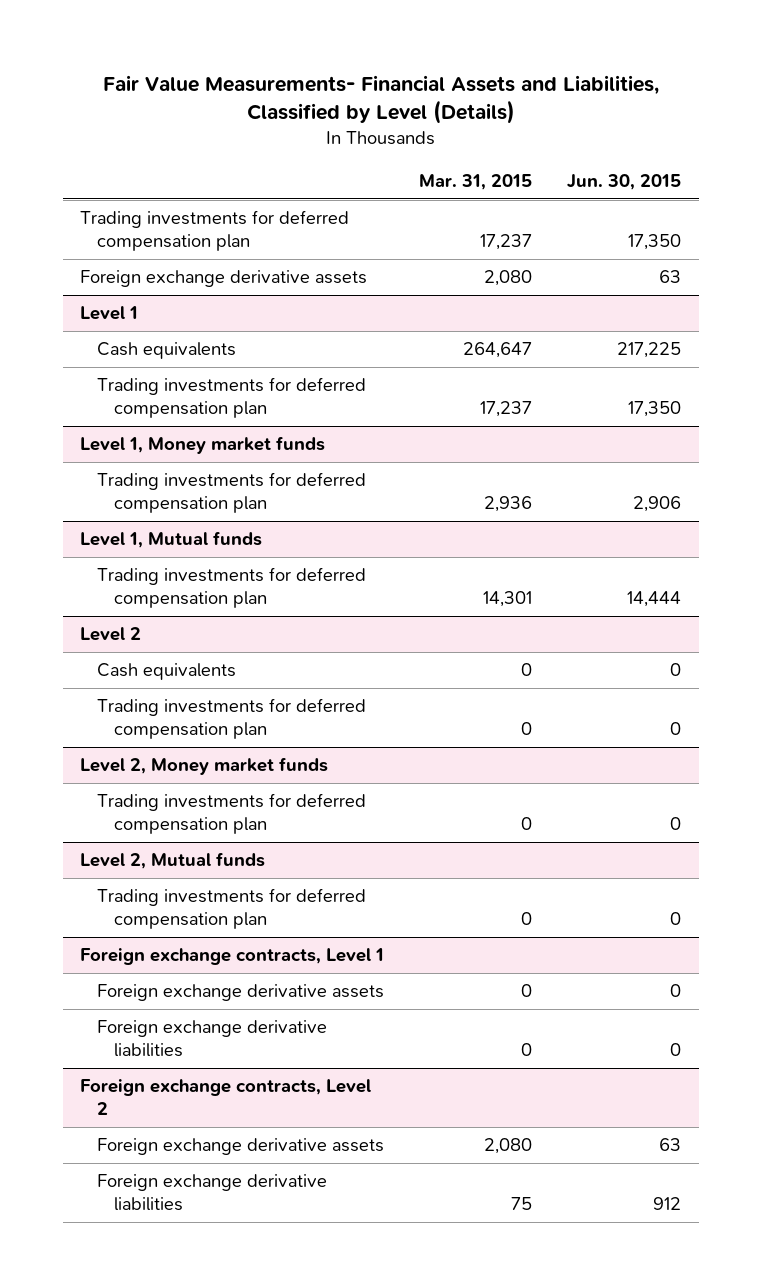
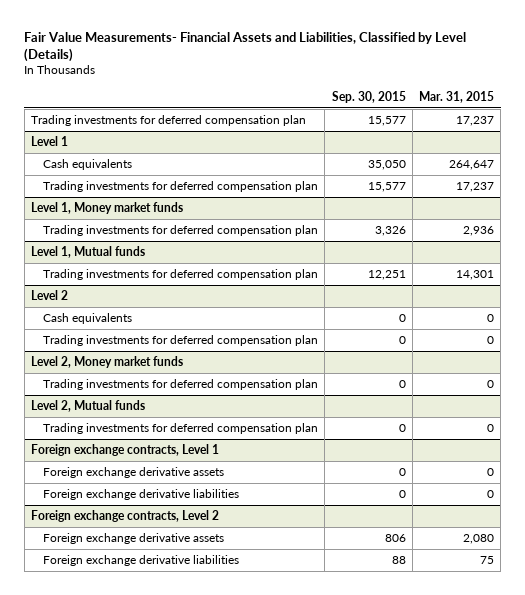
[567,173,682,190] Jun. 30, 2015 -> none
none -> [331,90,406,103] Sep. 30, 2015
[80,270,368,288] Foreign exchange derivative assets -> none

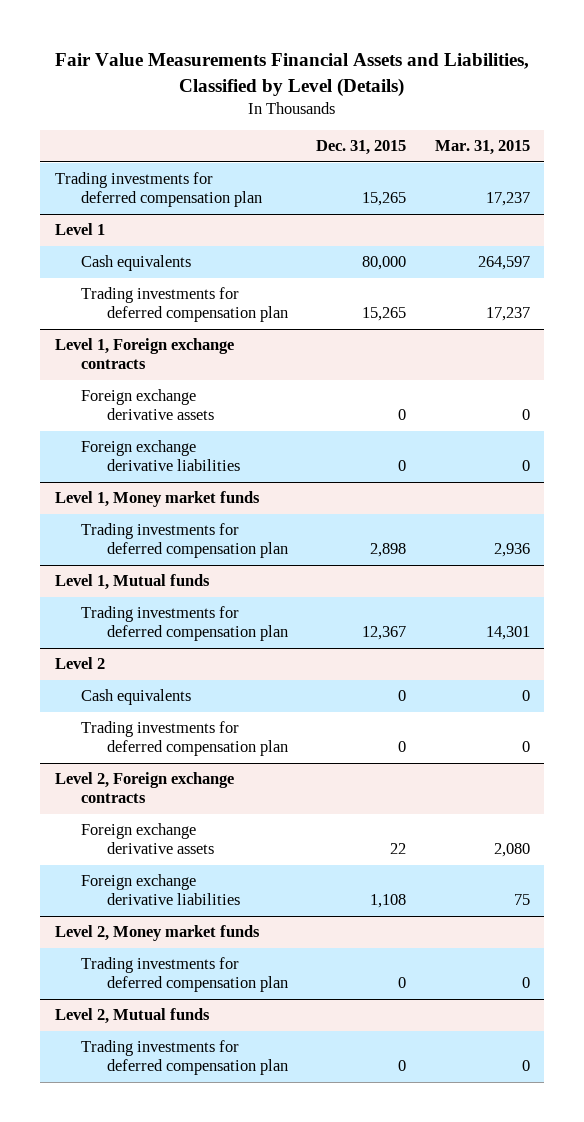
[24,31,467,63] Fair Value Measurements- Financial Assets and Liabilities, Classified by Level (Details) -> [55,53,530,97] Fair Value Measurements Financial Assets and Liabilities, Classified by Level (Details)
[331,90,406,103] Sep. 30, 2015 -> none
none -> [316,140,407,156] Dec. 31, 2015
[449,160,495,171] 264,647 -> [477,256,530,271] 264,597
none -> [54,338,234,370] Level 1, Foreign exchange contracts
none -> [80,389,214,421] Foreign exchange derivative assets
none -> [80,440,240,472] Foreign exchange derivative liabilities
none -> [54,772,234,804] Level 2, Foreign exchange contracts
none -> [80,823,214,855] Foreign exchange derivative assets
none -> [80,874,240,906] Foreign exchange derivative liabilities
[30,444,219,457] Foreign exchange contracts, Level 1 -> none
[43,467,225,479] Foreign exchange derivative assets -> none
[43,489,240,501] Foreign exchange derivative liabilities -> none
[30,510,219,523] Foreign exchange contracts, Level 2 -> none
[43,533,225,545] Foreign exchange derivative assets -> none
[43,555,240,567] Foreign exchange derivative liabilities -> none

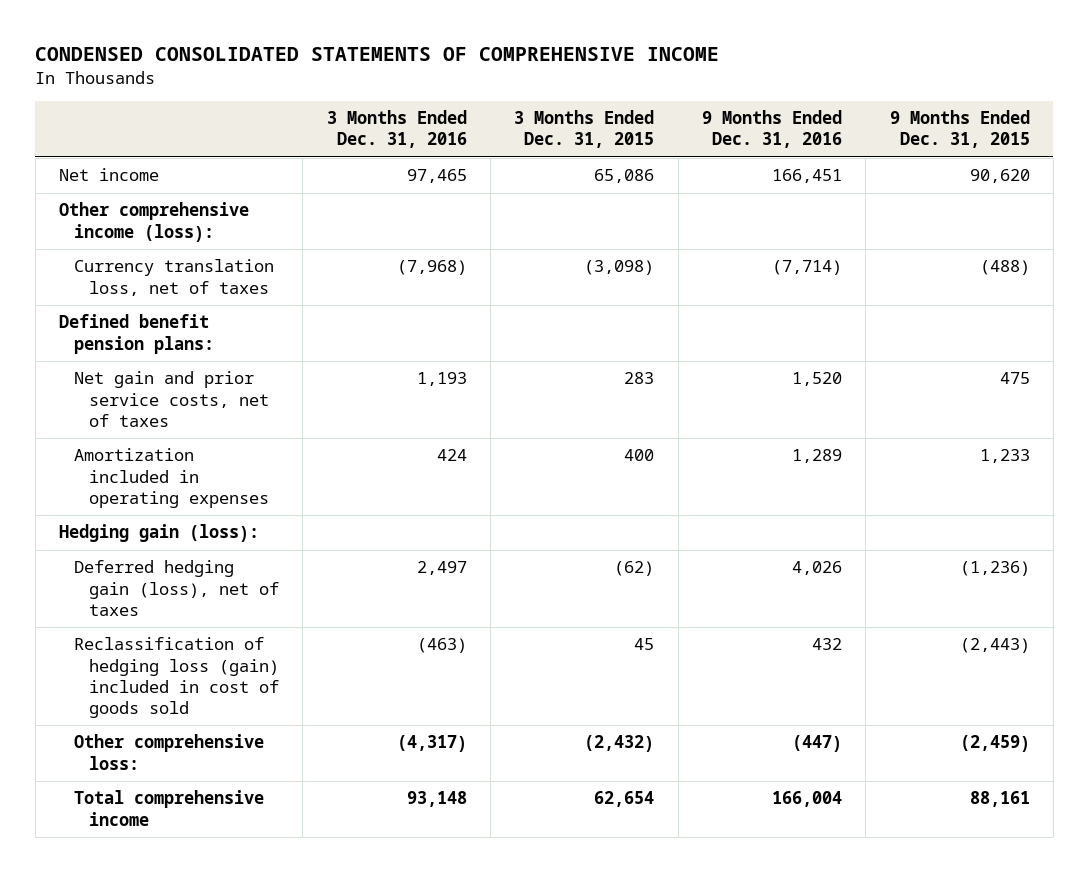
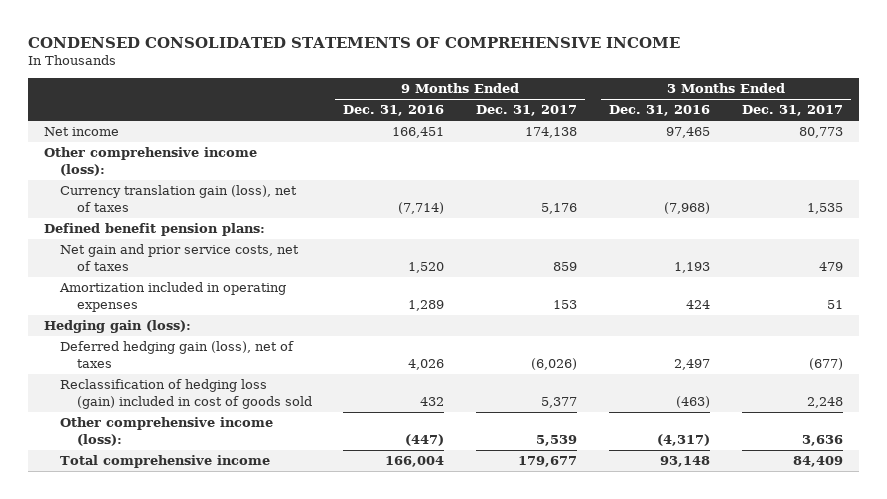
[514,110,655,149] 3 Months Ended Dec. 31, 2015 -> none
[889,110,1030,149] 9 Months Ended Dec. 31, 2015 -> none
none -> [476,105,578,117] Dec. 31, 2017
none -> [741,105,843,117] Dec. 31, 2017
[73,259,274,296] Currency translation loss, net of taxes -> [60,185,298,212] Currency translation gain (loss), net of taxes
[73,734,264,770] Other comprehensive loss: -> [60,417,274,446] Other comprehensive income (loss):

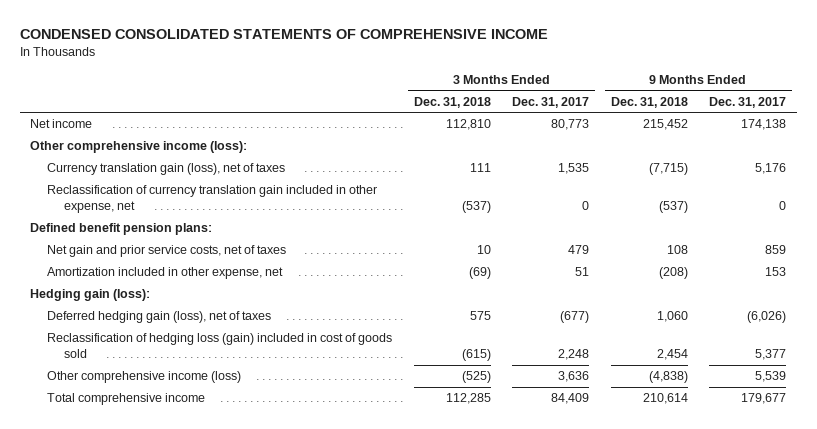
[343,105,445,117] Dec. 31, 2016 -> none
[609,105,711,117] Dec. 31, 2016 -> none
none -> [413,96,491,108] Dec. 31, 2018
none -> [610,96,688,108] Dec. 31, 2018
none -> [47,185,378,213] Reclassification of currency translation gain included in other expense, net
[59,282,287,312] Amortization included in operating expenses -> [47,267,284,280] Amortization included in other expense, net
[60,417,274,446] Other comprehensive income (loss): -> [47,371,242,384] Other comprehensive income (loss)

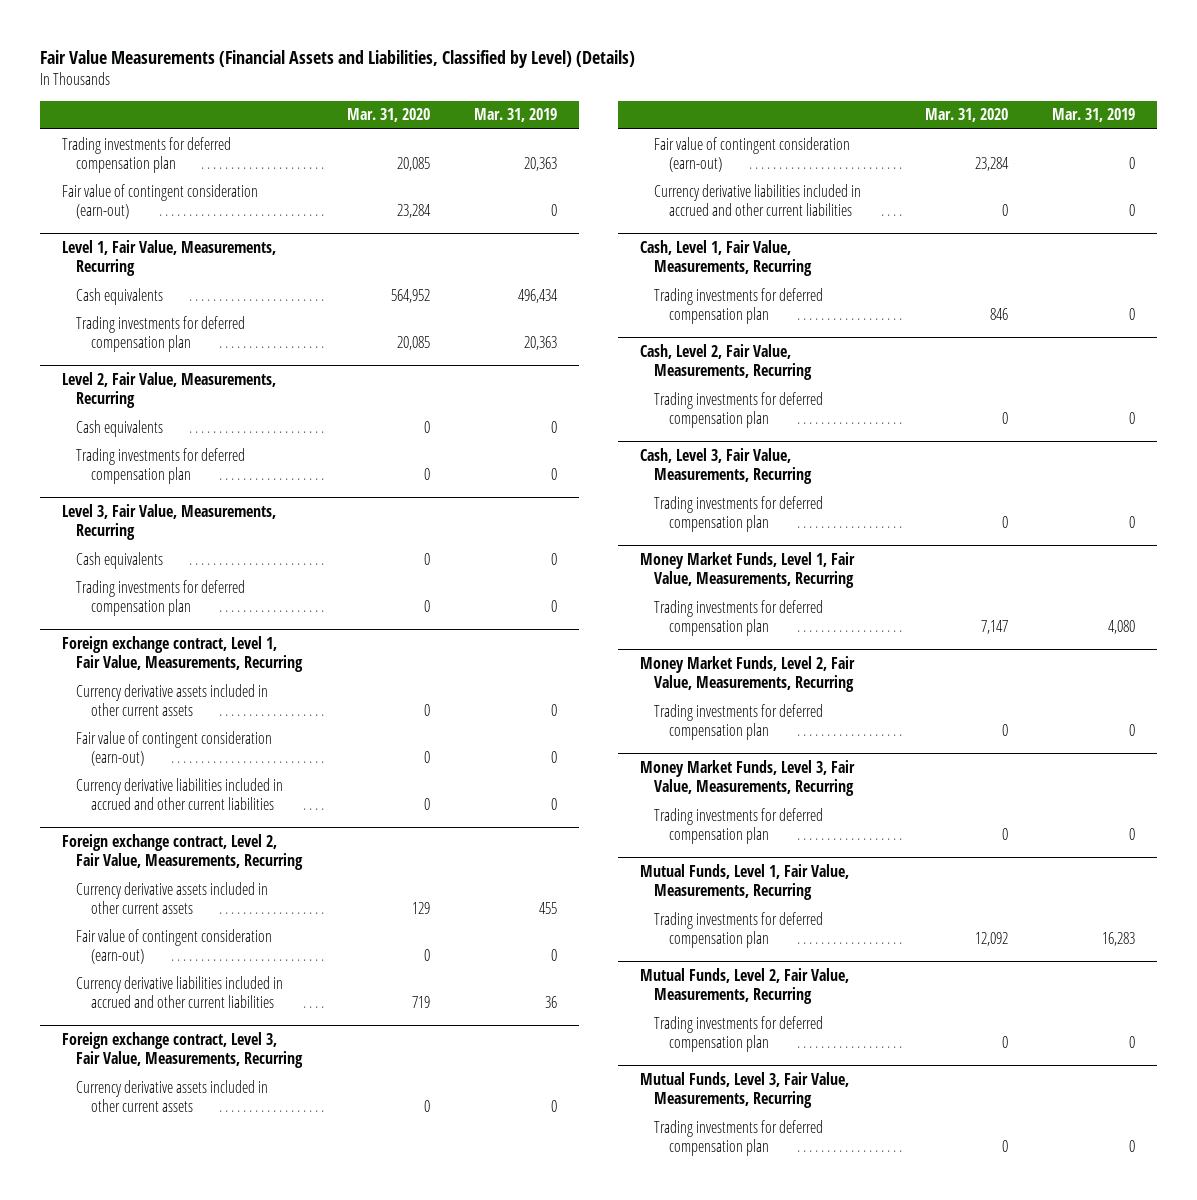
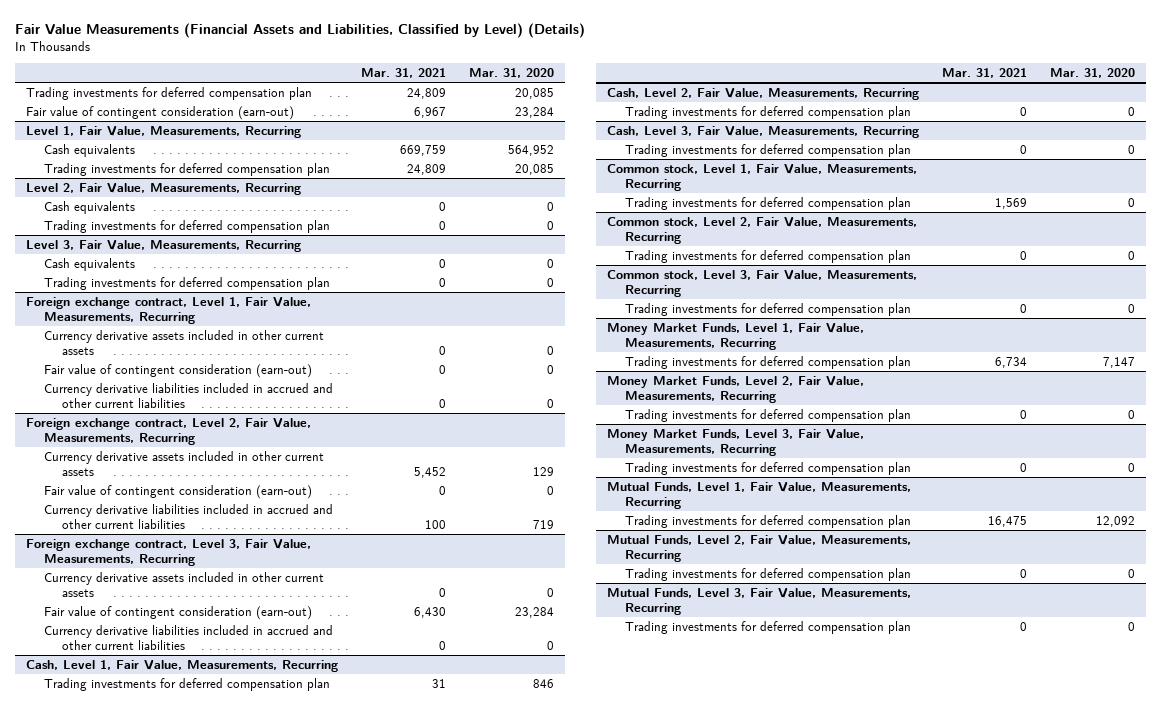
[473,108,557,123] Mar. 31, 2019 -> none
none -> [360,68,446,79] Mar. 31, 2021
none -> [607,164,918,191] Common stock, Level 1, Fair Value, Measurements, Recurring
none -> [625,197,912,211] Trading investments for deferred compensation plan
none -> [607,217,918,244] Common stock, Level 2, Fair Value, Measurements, Recurring
none -> [625,250,912,264] Trading investments for deferred compensation plan
none -> [607,270,918,297] Common stock, Level 3, Fair Value, Measurements, Recurring
none -> [625,303,912,317] Trading investments for deferred compensation plan

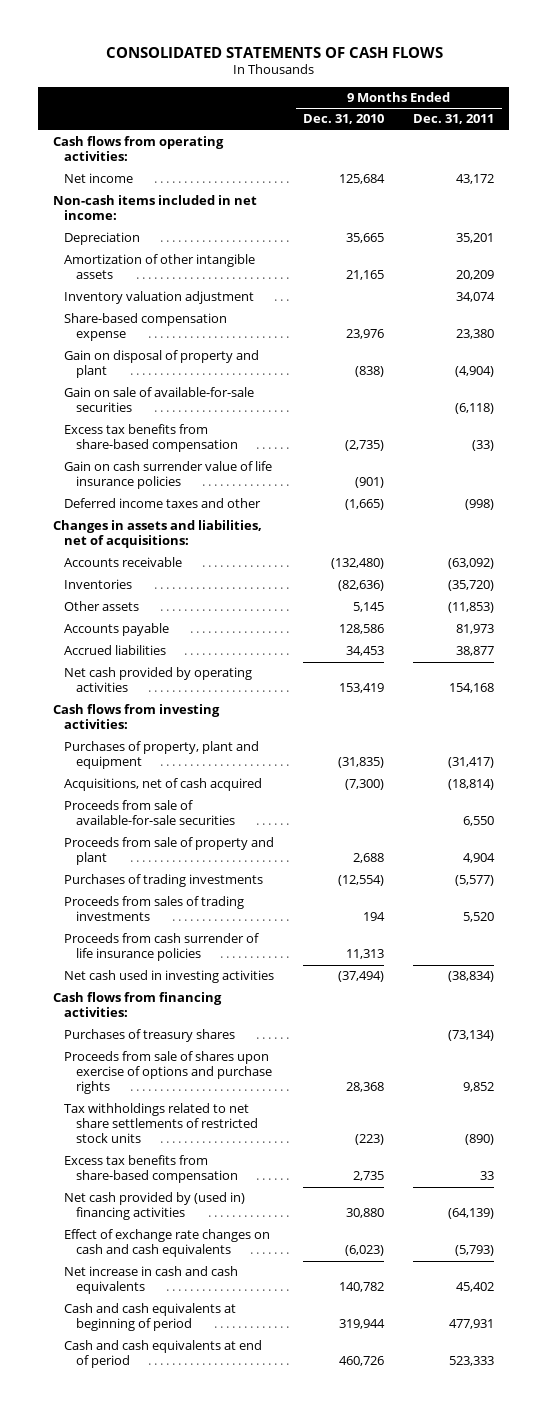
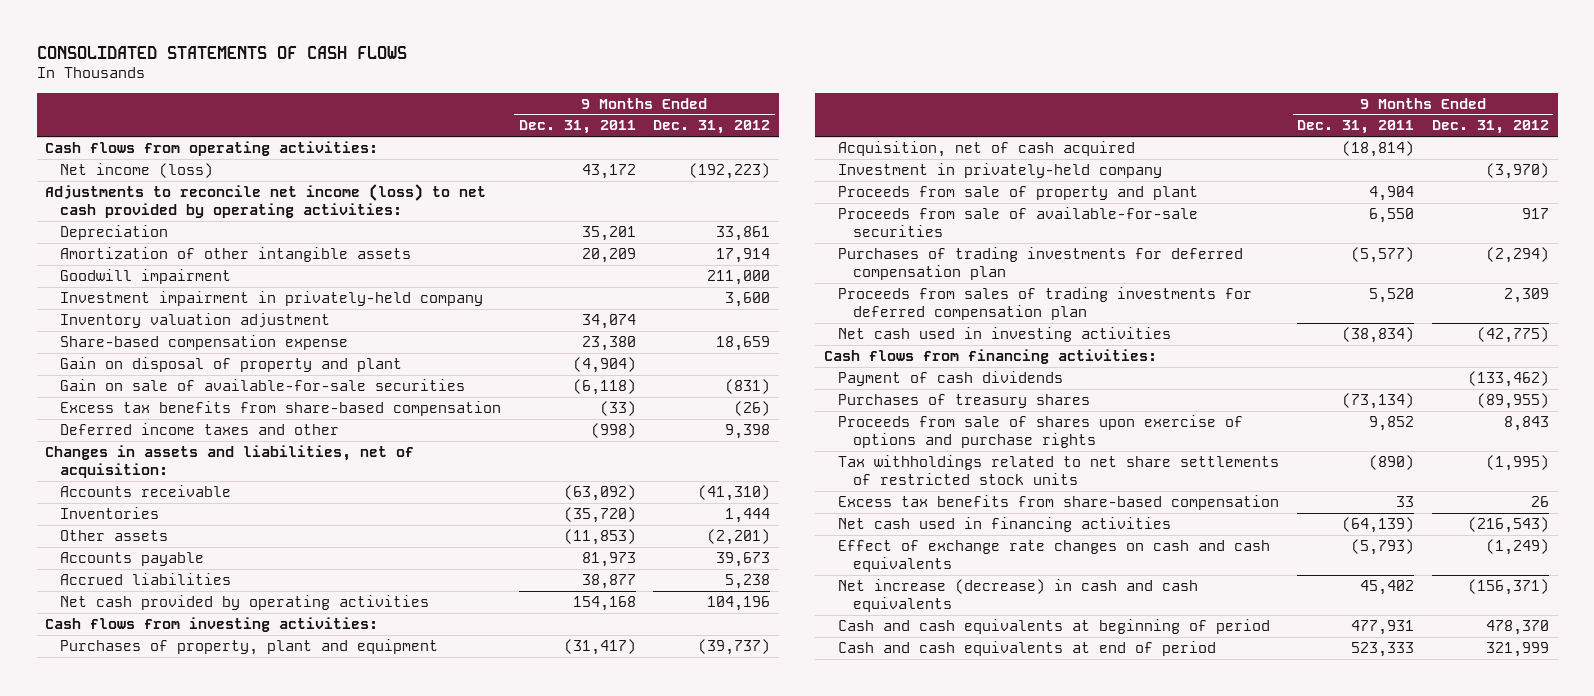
[303,114,385,125] Dec. 31, 2010 -> none
none -> [653,120,771,135] Dec. 31, 2012
[64,173,134,184] Net income -> [59,162,213,178] Net income (loss)
[52,195,257,221] Non-cash items included in net income: -> [45,183,487,219] Adjustments to reconcile net income (loss) to net cash provided by operating activities:
none -> [59,268,231,284] Goodwill impairment
none -> [59,290,483,306] Investment impairment in privately-held company
[64,461,273,490] Gain on cash surrender value of life insurance policies -> none
[52,520,262,549] Changes in assets and liabilities, net of acquisitions: -> [45,444,415,479] Changes in assets and liabilities, net of acquisition:
[64,778,263,792] Acquisitions, net of cash acquired -> [838,140,1136,157] Acquisition, net of cash acquired
none -> [838,162,1163,178] Investment in privately-held company
[64,933,260,962] Proceeds from cash surrender of life insurance policies -> none
[64,800,236,826] Proceeds from sale of available-for-sale securities -> [838,206,1199,238] Proceeds from sale of available-for-sale securities
[64,874,264,888] Purchases of trading investments -> [838,246,1244,281] Purchases of trading investments for deferred compensation plan
[64,896,245,922] Proceeds from sales of trading investments -> [838,286,1253,321] Proceeds from sales of trading investments for deferred compensation plan
none -> [838,370,1064,386] Payment of cash dividends
[64,1192,246,1221] Net cash provided by (used in) financing activities -> [838,516,1172,532] Net cash used in financing activities
[64,1266,239,1295] Net increase in cash and cash equivalents -> [838,578,1199,613] Net increase (decrease) in cash and cash equivalents

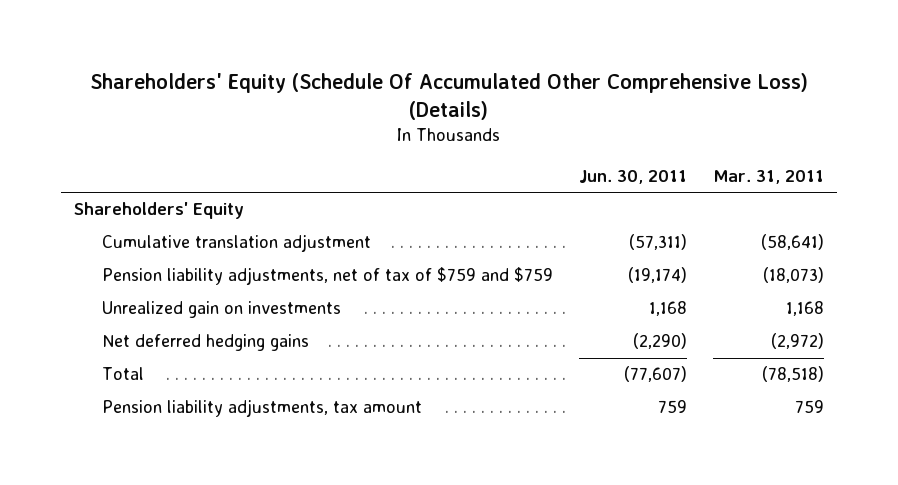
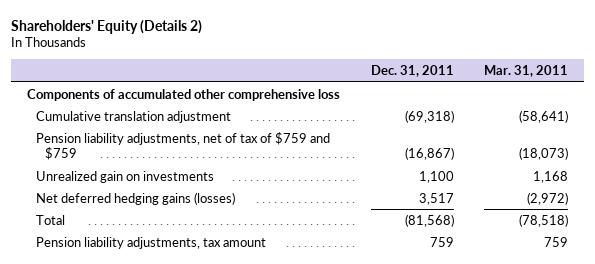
[89,72,808,120] Shareholders' Equity (Schedule Of Accumulated Other Comprehensive Loss) (Details) -> [11,19,203,34] Shareholders' Equity (Details 2)
[578,169,687,184] Jun. 30, 2011 -> none
none -> [370,65,454,78] Dec. 31, 2011
[73,202,244,220] Shareholders' Equity -> none
none -> [26,88,340,101] Components of accumulated other comprehensive loss
[101,334,309,352] Net deferred hedging gains -> [35,191,235,205] Net deferred hedging gains (losses)

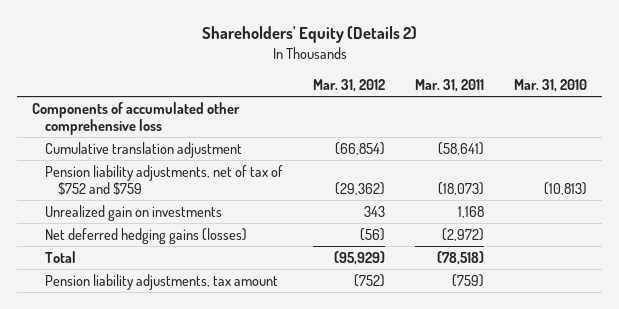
[370,65,454,78] Dec. 31, 2011 -> none
none -> [313,78,386,92] Mar. 31, 2012
none -> [514,78,588,92] Mar. 31, 2010
[35,131,330,160] Pension liability adjustments, net of tax of $759 and $759 -> [44,164,283,195] Pension liability adjustments, net of tax of $752 and $759
[544,236,569,247] 759 -> [452,273,485,287] (759)

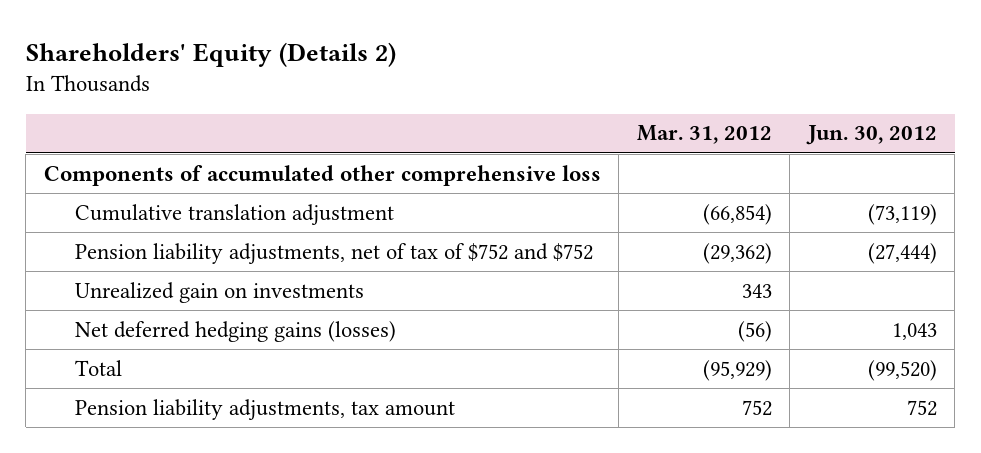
[415,78,485,92] Mar. 31, 2011 -> none
[514,78,588,92] Mar. 31, 2010 -> none
none -> [805,125,937,146] Jun. 30, 2012
[44,164,283,195] Pension liability adjustments, net of tax of $752 and $759 -> [74,242,593,264] Pension liability adjustments, net of tax of $752 and $752
[354,273,386,287] (752) -> [741,399,772,416] 752

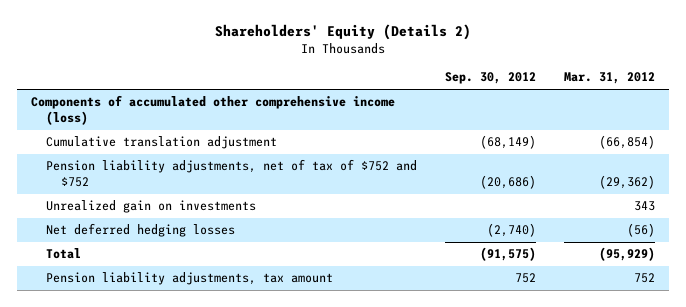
[805,125,937,146] Jun. 30, 2012 -> none
none -> [444,72,536,85] Sep. 30, 2012
[43,164,601,186] Components of accumulated other comprehensive loss -> [30,95,395,126] Components of accumulated other comprehensive income (loss)
[74,320,396,342] Net deferred hedging gains (losses) -> [45,223,235,238] Net deferred hedging losses

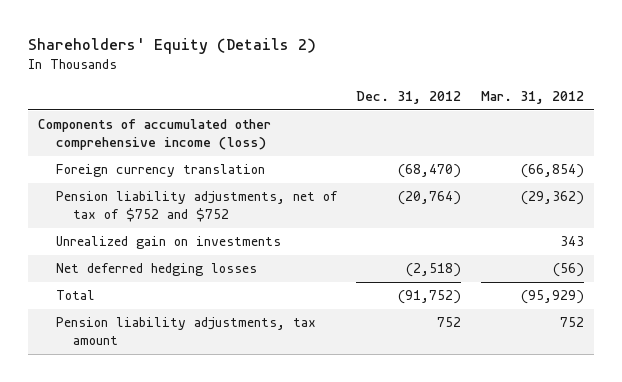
[444,72,536,85] Sep. 30, 2012 -> none
none -> [356,90,462,104] Dec. 31, 2012
[45,136,277,150] Cumulative translation adjustment -> [55,164,265,178] Foreign currency translation

